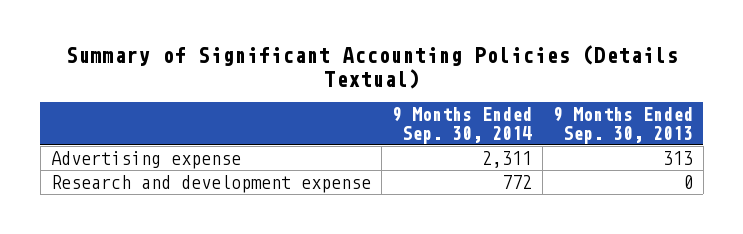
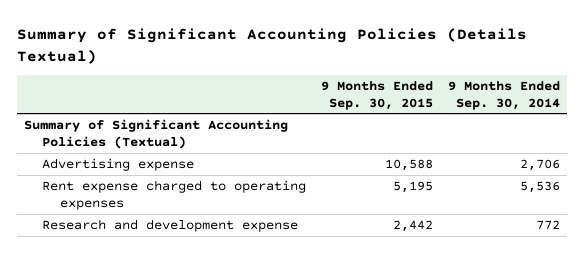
[552,106,693,144] 9 Months Ended Sep. 30, 2013 -> none
none -> [320,80,433,110] 9 Months Ended Sep. 30, 2015
none -> [24,119,289,149] Summary of Significant Accounting Policies (Textual)
[481,150,532,168] 2,311 -> [519,159,560,172] 2,706
none -> [42,180,307,210] Rent expense charged to operating expenses

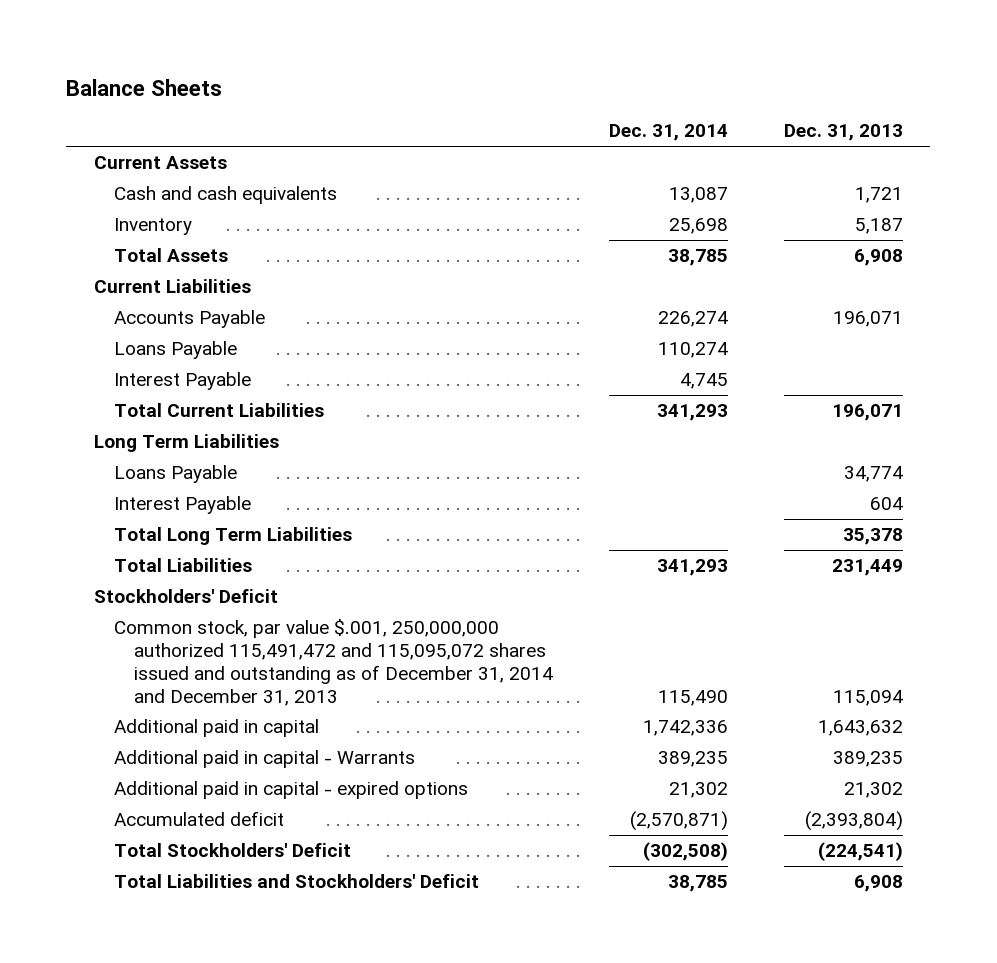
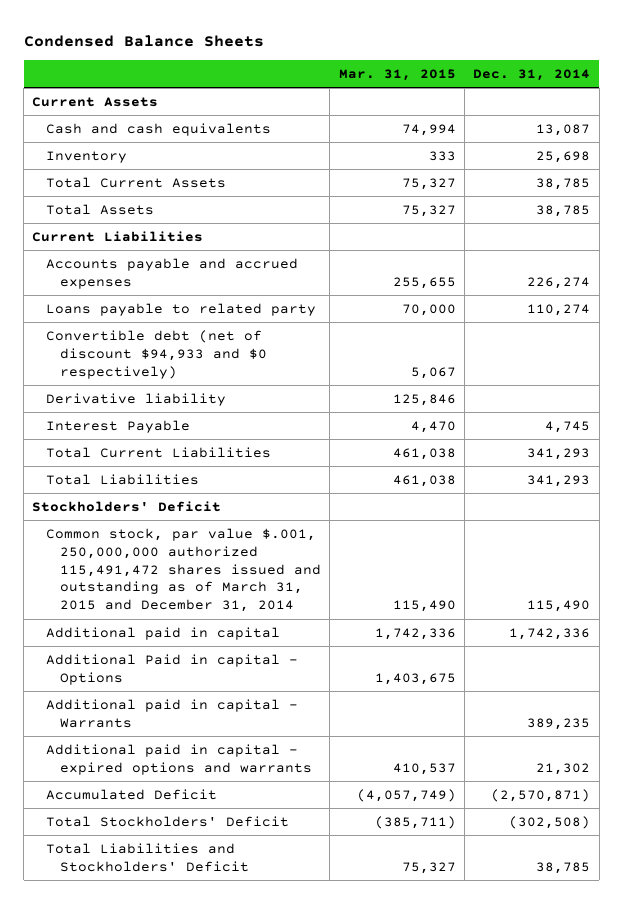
[66,78,223,96] Balance Sheets -> [23,34,264,47] Condensed Balance Sheets
[783,124,903,142] Dec. 31, 2013 -> none
none -> [338,68,456,81] Mar. 31, 2015
none -> [46,176,227,188] Total Current Assets
[114,310,266,329] Accounts Payable -> [46,257,299,289] Accounts payable and accrued expenses
[114,341,238,360] Loans Payable -> [46,302,317,316] Loans payable to related party
none -> [46,329,268,379] Convertible debt (net of discount $94,933 and $0 respectively)
none -> [46,392,227,406] Derivative liability
[93,434,279,453] Long Term Liabilities -> none
[114,465,238,484] Loans Payable -> none
[114,496,252,515] Interest Payable -> none
[114,527,353,546] Total Long Term Liabilities -> none
[114,619,554,706] Common stock, par value $.001, 250,000,000 authorized 115,491,472 and 115,095,072 shares issued and outstanding as of December 31, 2014 and December 31, 2013 -> [46,527,322,613] Common stock, par value $.001, 250,000,000 authorized 115,491,472 shares issued and outstanding as of March 31, 2015 and December 31, 2014
none -> [46,653,299,685] Additional Paid in capital - Options
[114,781,469,800] Additional paid in capital - expired options -> [46,743,313,775] Additional paid in capital - expired options and warrants
[114,811,285,827] Accumulated deficit -> [46,788,218,800] Accumulated Deficit

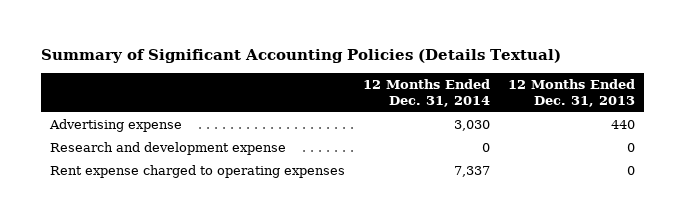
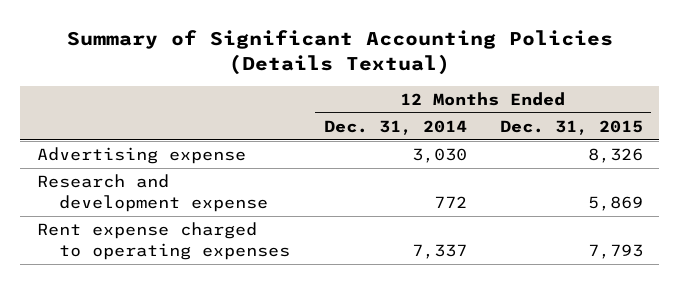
[507,78,635,107] 12 Months Ended Dec. 31, 2013 -> none
none -> [499,119,643,135] Dec. 31, 2015
[481,142,490,152] 0 -> [433,195,467,208] 772

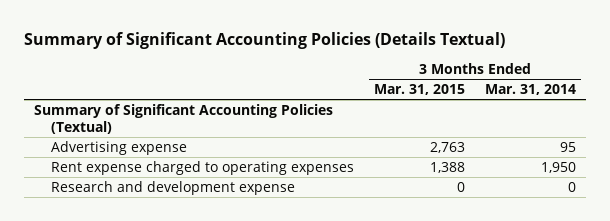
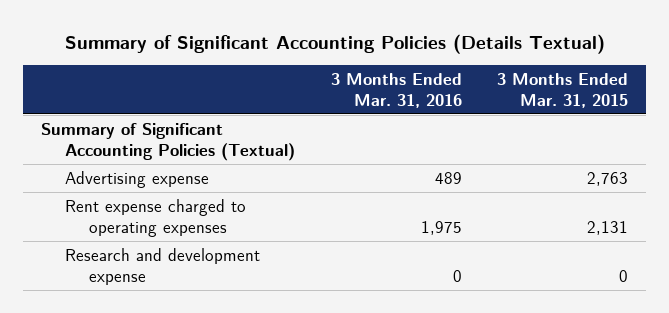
[484,84,576,96] Mar. 31, 2014 -> none
none -> [330,72,462,108] 3 Months Ended Mar. 31, 2016
[429,161,465,173] 1,388 -> [587,220,629,235] 2,131

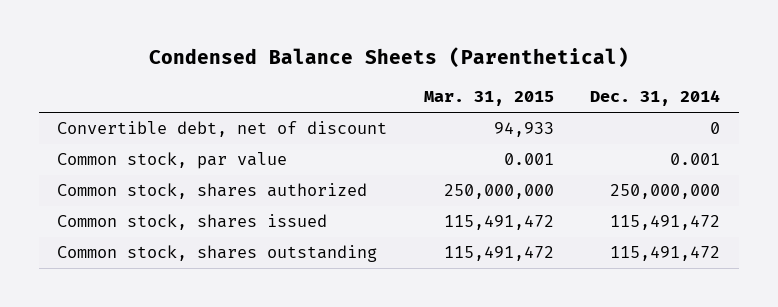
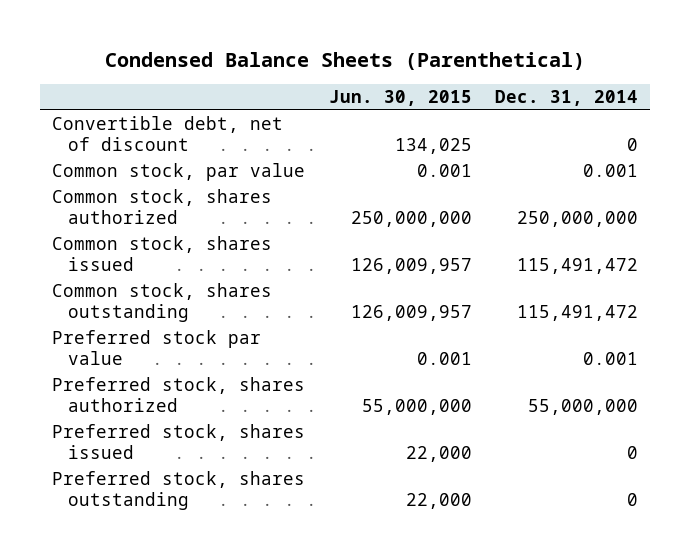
[423,91,554,107] Mar. 31, 2015 -> none
none -> [328,90,472,107] Jun. 30, 2015
none -> [51,330,261,366] Preferred stock par value
none -> [51,377,305,413] Preferred stock, shares authorized
none -> [51,424,305,460] Preferred stock, shares issued
none -> [51,471,305,511] Preferred stock, shares outstanding

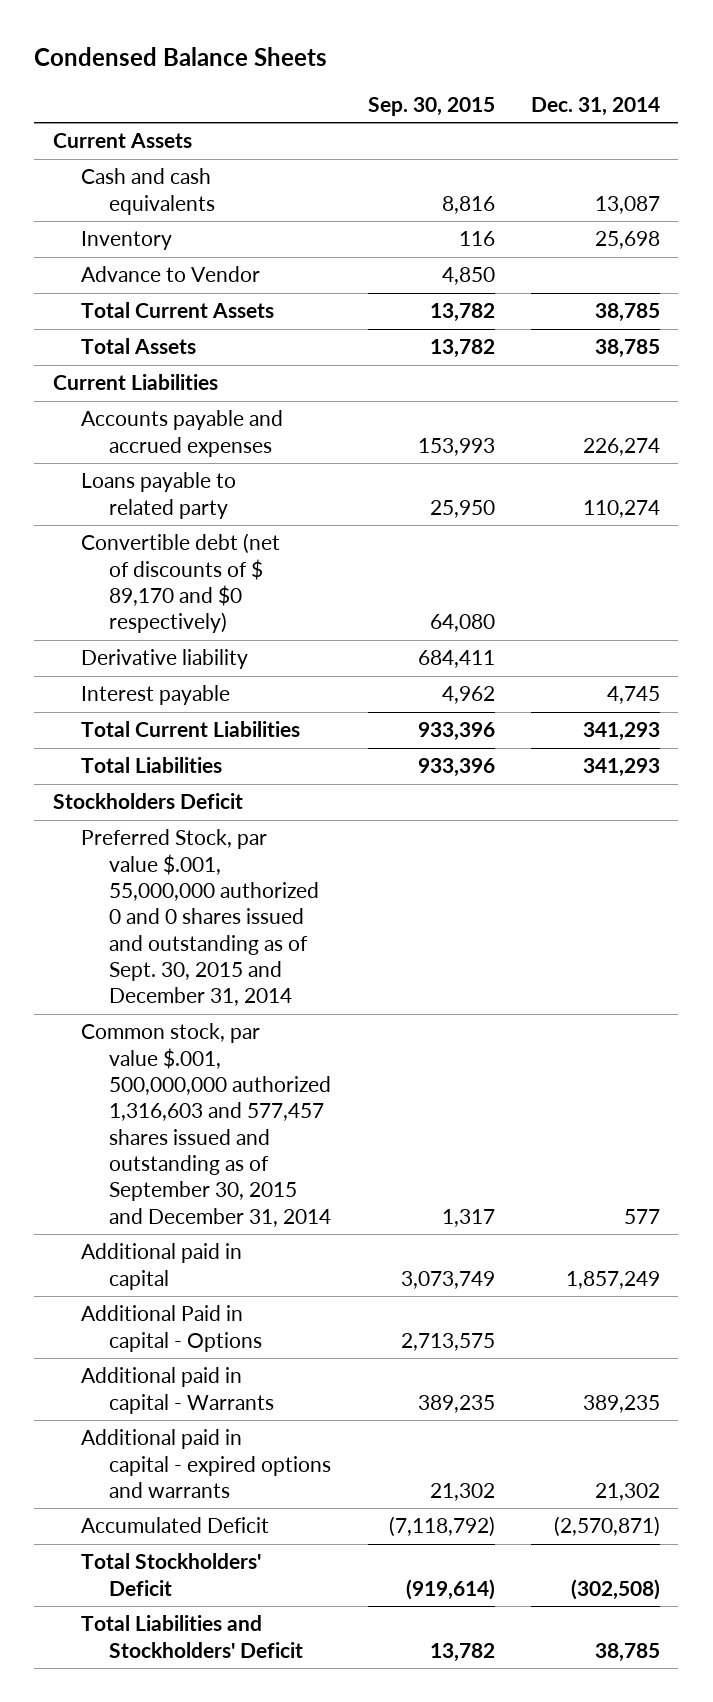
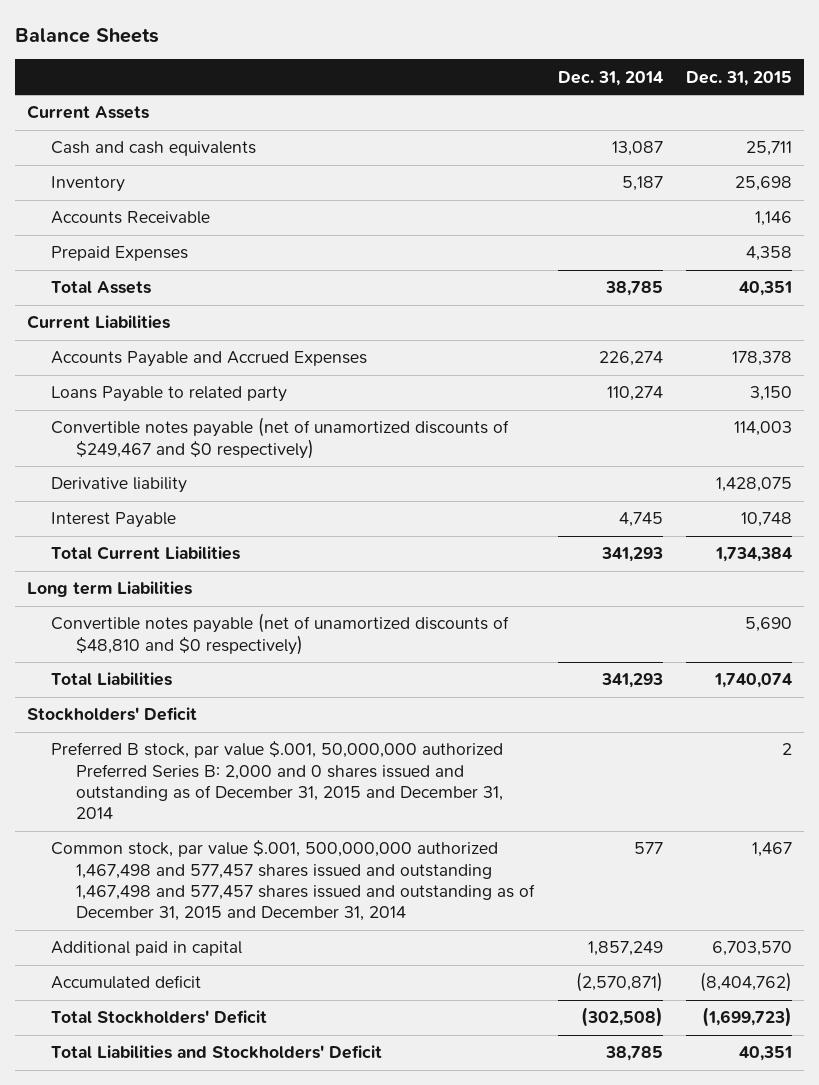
[34,47,328,67] Condensed Balance Sheets -> [14,27,159,43] Balance Sheets
[367,96,495,116] Sep. 30, 2015 -> none
none -> [686,70,793,86] Dec. 31, 2015
[80,266,260,283] Advance to Vendor -> none
[80,302,274,319] Total Current Assets -> none
[595,231,661,250] 25,698 -> [621,176,663,192] 5,187
none -> [51,211,211,225] Accounts Receivable
none -> [51,246,189,262] Prepaid Expenses
[80,410,283,457] Accounts payable and accrued expenses -> [51,351,368,368] Accounts Payable and Accrued Expenses
[80,472,236,519] Loans payable to related party -> [51,386,288,403] Loans Payable to related party
[80,533,280,634] Convertible debt (net of discounts of $ 89,170 and $0 respectively) -> [51,417,510,459] Convertible notes payable (net of unamortized discounts of $249,467 and $0 respectively)
[80,685,230,706] Interest payable -> [51,512,177,529] Interest Payable
none -> [26,581,192,598] Long term Liabilities
none -> [51,613,510,655] Convertible notes payable (net of unamortized discounts of $48,810 and $0 respectively)
[52,793,243,810] Stockholders Deficit -> [26,707,197,722] Stockholders' Deficit
[80,829,320,1007] Preferred Stock, par value $.001, 55,000,000 authorized 0 and 0 shares issued and outstanding as of Sept. 30, 2015 and December 31, 2014 -> [51,741,504,820] Preferred B stock, par value $.001, 50,000,000 authorized Preferred Series B: 2,000 and 0 shares issued and outstanding as of December 31, 2015 and December 31, 2014
[80,1023,332,1227] Common stock, par value $.001, 500,000,000 authorized 1,316,603 and 577,457 shares issued and outstanding as of September 30, 2015 and December 31, 2014 -> [51,840,535,922] Common stock, par value $.001, 500,000,000 authorized 1,467,498 and 577,457 shares issued and outstanding 1,467,498 and 577,457 shares issued and outstanding as of December 31, 2015 and December 31, 2014
[80,1305,263,1352] Additional Paid in capital - Options -> none
[80,1367,275,1414] Additional paid in capital - Warrants -> none
[80,1429,332,1498] Additional paid in capital - expired options and warrants -> none
[80,1517,269,1534] Accumulated Deficit -> [51,975,202,990] Accumulated deficit

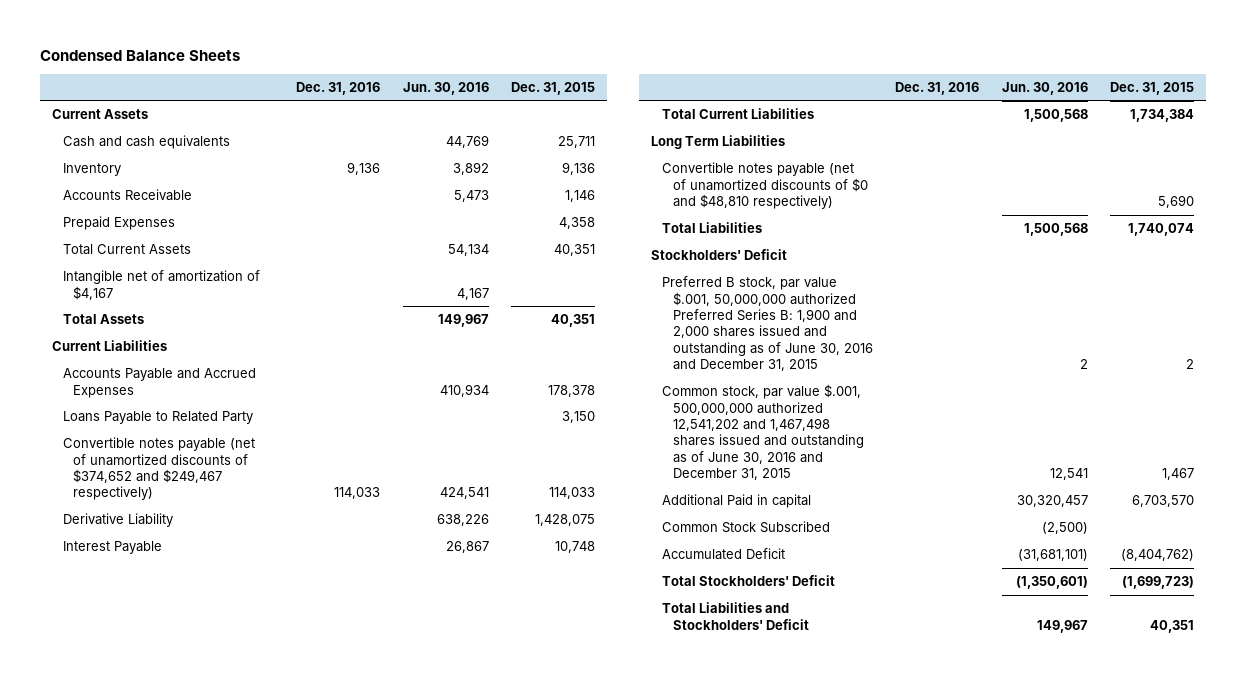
[14,27,159,43] Balance Sheets -> [40,49,241,61] Condensed Balance Sheets
[557,70,663,86] Dec. 31, 2014 -> none
none -> [296,81,381,95] Dec. 31, 2016
none -> [402,81,489,95] Jun. 30, 2016
[735,176,793,192] 25,698 -> [562,162,596,176] 9,136
none -> [62,244,191,256] Total Current Assets
none -> [62,270,260,300] Intangible net of amortization of $4,167
[51,386,288,403] Loans Payable to related party -> [62,411,253,425] Loans Payable to Related Party
[51,417,510,459] Convertible notes payable (net of unamortized discounts of $249,467 and $0 respectively) -> [62,437,255,501] Convertible notes payable (net of unamortized discounts of $374,652 and $249,467 respectively)
[734,421,793,437] 114,003 -> [549,487,596,500] 114,033
[51,477,188,494] Derivative liability -> [62,513,173,528] Derivative Liability
[26,581,192,598] Long term Liabilities -> [650,135,785,150] Long Term Liabilities
[51,613,510,655] Convertible notes payable (net of unamortized discounts of $48,810 and $0 respectively) -> [661,162,868,210] Convertible notes payable (net of unamortized discounts of $0 and $48,810 respectively)
[51,741,504,820] Preferred B stock, par value $.001, 50,000,000 authorized Preferred Series B: 2,000 and 0 shares issued and outstanding as of December 31, 2015 and December 31, 2014 -> [661,276,873,372] Preferred B stock, par value $.001, 50,000,000 authorized Preferred Series B: 1,900 and 2,000 shares issued and outstanding as of June 30, 2016 and December 31, 2015
[51,840,535,922] Common stock, par value $.001, 500,000,000 authorized 1,467,498 and 577,457 shares issued and outstanding 1,467,498 and 577,457 shares issued and outstanding as of December 31, 2015 and December 31, 2014 -> [661,384,864,481] Common stock, par value $.001, 500,000,000 authorized 12,541,202 and 1,467,498 shares issued and outstanding as of June 30, 2016 and December 31, 2015
[51,941,243,957] Additional paid in capital -> [661,494,811,509] Additional Paid in capital
none -> [661,521,830,534] Common Stock Subscribed
[51,975,202,990] Accumulated deficit -> [661,548,785,561] Accumulated Deficit

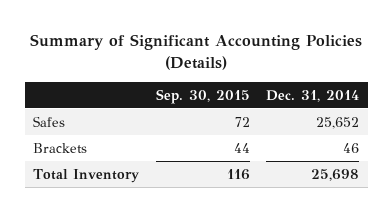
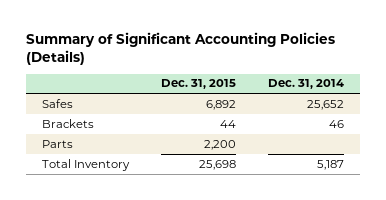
[155,88,250,104] Sep. 30, 2015 -> none
none -> [161,79,237,90] Dec. 31, 2015
none -> [42,139,74,148] Parts
[311,168,360,181] 25,698 -> [317,159,345,170] 5,187

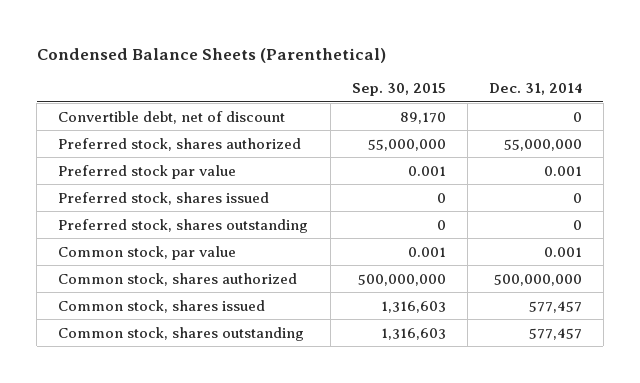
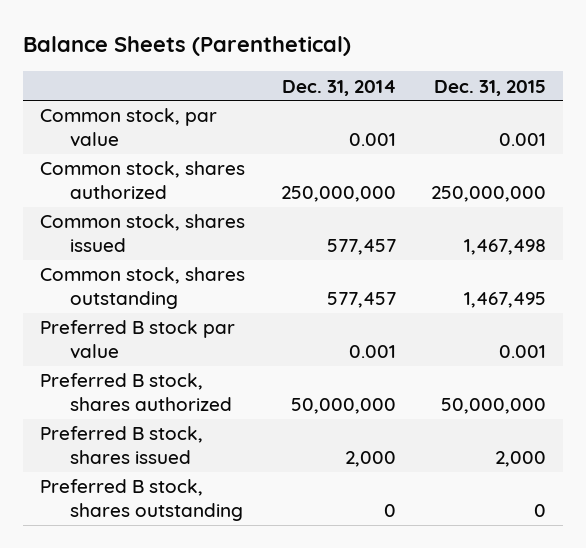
[36,47,386,63] Condensed Balance Sheets (Parenthetical) -> [22,36,351,57] Balance Sheets (Parenthetical)
[351,83,446,97] Sep. 30, 2015 -> none
none -> [433,79,546,96] Dec. 31, 2015
[58,110,286,124] Convertible debt, net of discount -> none
[58,137,302,151] Preferred stock, shares authorized -> none
[58,164,237,179] Preferred stock par value -> none
[58,191,270,205] Preferred stock, shares issued -> none
[58,218,309,233] Preferred stock, shares outstanding -> none
[493,273,582,286] 500,000,000 -> [280,186,396,203] 250,000,000
none -> [40,320,236,360] Preferred B stock par value
none -> [40,373,233,412] Preferred B stock, shares authorized
none -> [40,426,204,465] Preferred B stock, shares issued
none -> [40,479,244,522] Preferred B stock, shares outstanding

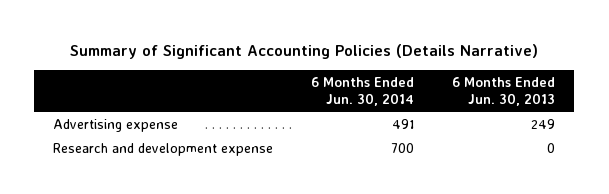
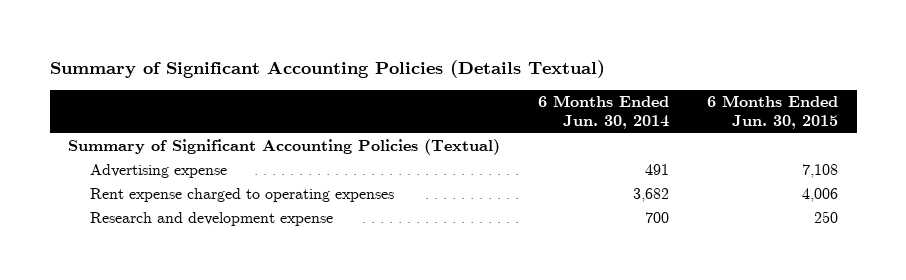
[70,44,539,60] Summary of Significant Accounting Policies (Details Narrative) -> [49,60,605,79] Summary of Significant Accounting Policies (Details Textual)
[452,76,556,107] 6 Months Ended Jun. 30, 2013 -> none
none -> [706,95,838,130] 6 Months Ended Jun. 30, 2015
none -> [68,139,501,156] Summary of Significant Accounting Policies (Textual)
none -> [90,188,395,203] Rent expense charged to operating expenses

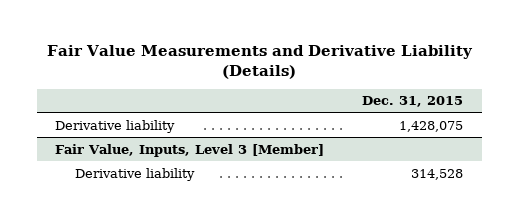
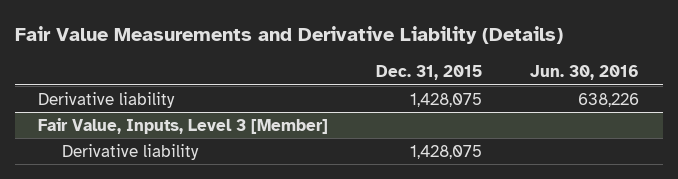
none -> [530,65,640,81] Jun. 30, 2016
[411,168,464,180] 314,528 -> [410,145,483,160] 1,428,075

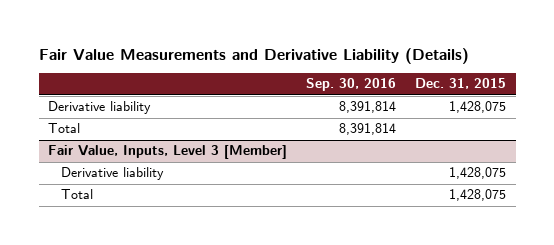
[530,65,640,81] Jun. 30, 2016 -> none
none -> [306,78,397,92] Sep. 30, 2016
none -> [48,123,81,134] Total
none -> [60,189,93,200] Total

